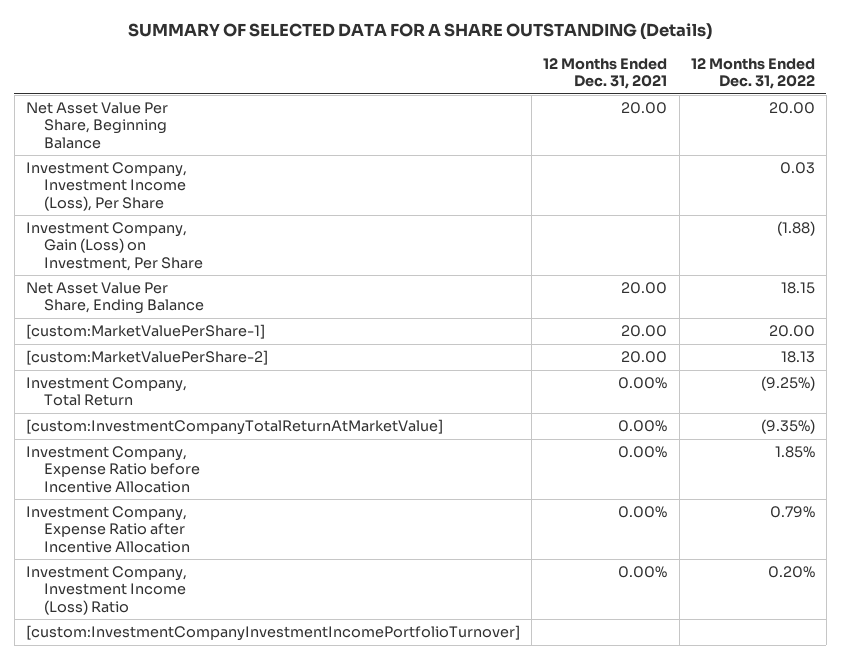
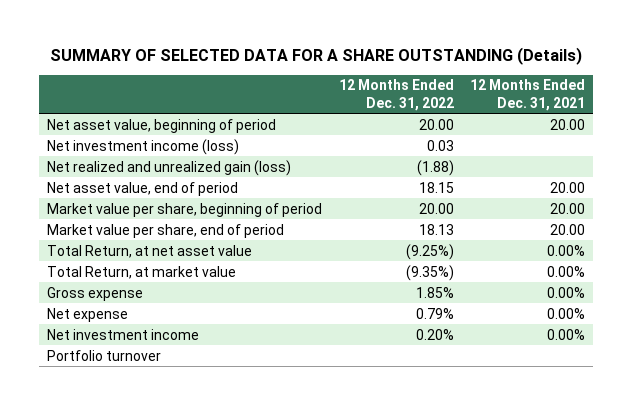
[25,102,168,149] Net Asset Value Per Share, Beginning Balance -> [47,118,277,133] Net asset value, beginning of period
[25,162,187,211] Investment Company, Investment Income (Loss), Per Share -> [47,138,240,155] Net investment income (loss)
[25,222,204,271] Investment Company, Gain (Loss) on Investment, Per Share -> [47,159,292,176] Net realized and unrealized gain (loss)
[25,282,205,315] Net Asset Value Per Share, Ending Balance -> [47,181,239,196] Net asset value, end of period
[25,324,265,340] [custom:MarketValuePerShare-1] -> [47,202,323,217] Market value per share, beginning of period
[25,350,268,366] [custom:MarketValuePerShare-2] -> [47,223,285,238] Market value per share, end of period
[25,377,187,407] Investment Company, Total Return -> [47,244,253,258] Total Return, at net asset value
[25,419,443,436] [custom:InvestmentCompanyTotalReturnAtMarketValue] -> [47,265,237,279] Total Return, at market value
[25,446,201,493] Investment Company, Expense Ratio before Incentive Allocation -> [47,286,144,301] Gross expense
[25,506,191,553] Investment Company, Expense Ratio after Incentive Allocation -> [47,307,129,322] Net expense
[25,566,187,615] Investment Company, Investment Income (Loss) Ratio -> [47,328,200,340] Net investment income
[25,625,520,642] [custom:InvestmentCompanyInvestmentIncomePortfolioTurnover] -> [47,349,162,361] Portfolio turnover

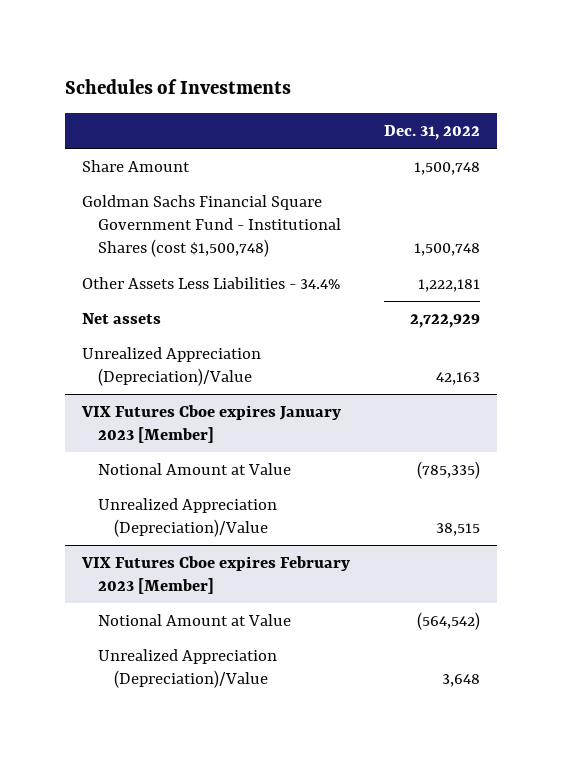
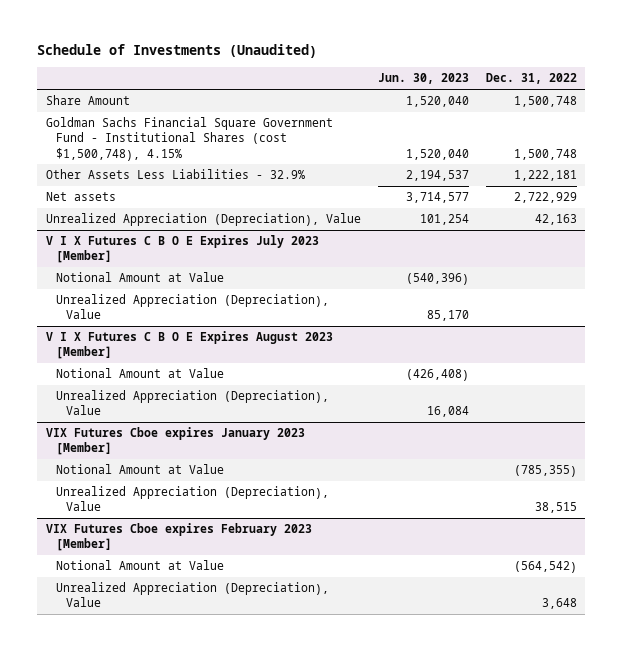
[65,79,292,95] Schedules of Investments -> [37,44,318,59] Schedule of Investments (Unaudited)
none -> [377,73,469,85] Jun. 30, 2023
[82,194,342,258] Goldman Sachs Financial Square Government Fund - Institutional Shares (cost $1,500,748) -> [45,117,333,161] Goldman Sachs Financial Square Government Fund - Institutional Shares (cost $1,500,748), 4.15%
[82,276,341,289] Other Assets Less Liabilities - 34.4% -> [45,169,305,180] Other Assets Less Liabilities - 32.9%
[82,346,262,387] Unrealized Appreciation (Depreciation)/Value -> [45,213,361,227] Unrealized Appreciation (Depreciation), Value
none -> [45,235,319,264] V I X Futures C B O E Expires July 2023 [Member]
none -> [55,272,224,283] Notional Amount at Value
none -> [55,294,329,320] Unrealized Appreciation (Depreciation), Value
none -> [45,331,333,360] V I X Futures C B O E Expires August 2023 [Member]
none -> [55,368,224,379] Notional Amount at Value
none -> [55,390,329,416] Unrealized Appreciation (Depreciation), Value
[417,460,481,479] (785,335) -> [513,465,577,478] (785,355)
[98,497,278,538] Unrealized Appreciation (Depreciation)/Value -> [55,486,329,512] Unrealized Appreciation (Depreciation), Value
[98,648,278,689] Unrealized Appreciation (Depreciation)/Value -> [55,582,329,608] Unrealized Appreciation (Depreciation), Value

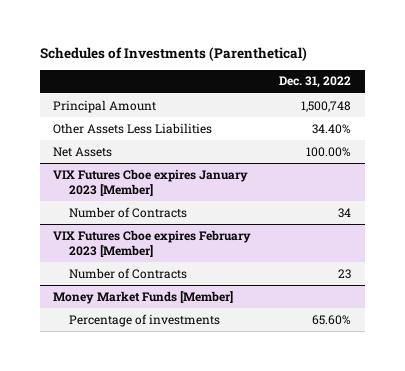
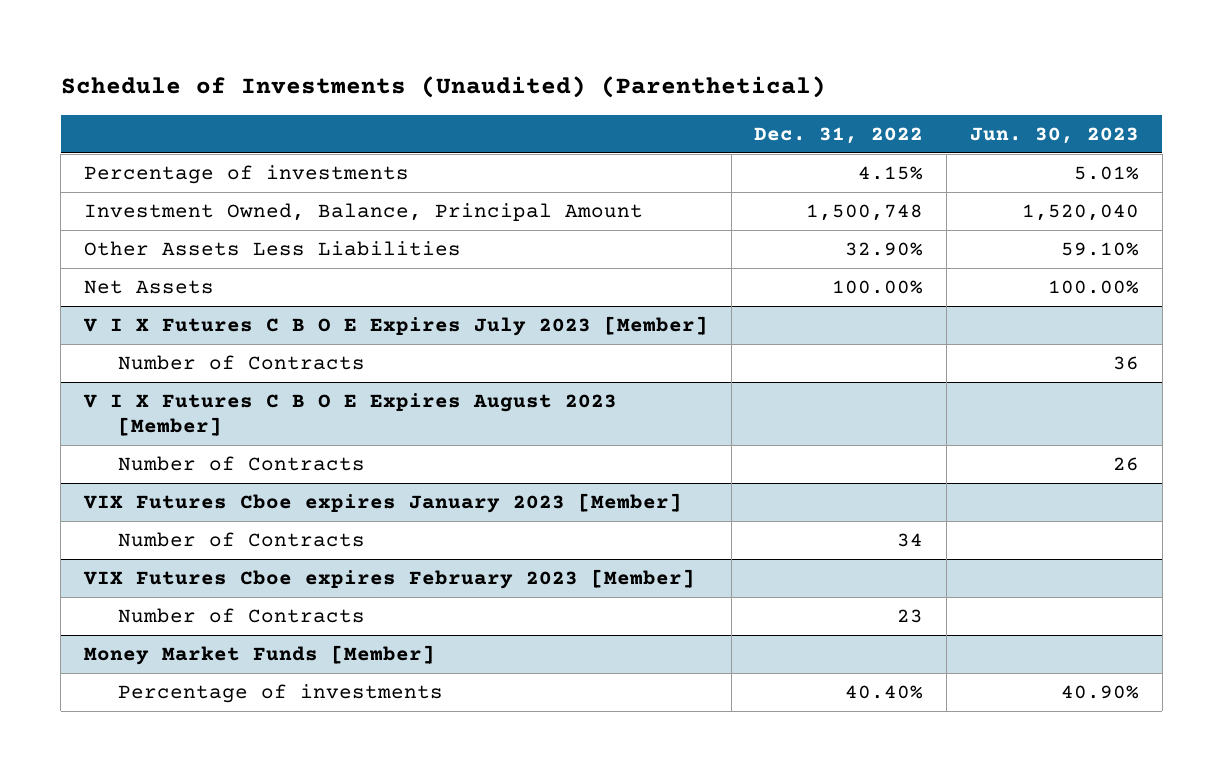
[39,46,307,61] Schedules of Investments (Parenthetical) -> [60,76,826,99] Schedule of Investments (Unaudited) (Parenthetical)
none -> [970,126,1140,144] Jun. 30, 2023
none -> [83,165,409,185] Percentage of investments
[53,99,157,113] Principal Amount -> [83,203,643,222] Investment Owned, Balance, Principal Amount
[312,123,352,134] 34.40% -> [845,242,924,257] 32.90%
none -> [82,316,708,337] V I X Futures C B O E Expires July 2023 [Member]
none -> [117,355,365,371] Number of Contracts
none -> [82,393,617,437] V I X Futures C B O E Expires August 2023 [Member]
none -> [117,456,365,472] Number of Contracts
[312,314,352,325] 65.60% -> [845,685,924,700] 40.40%

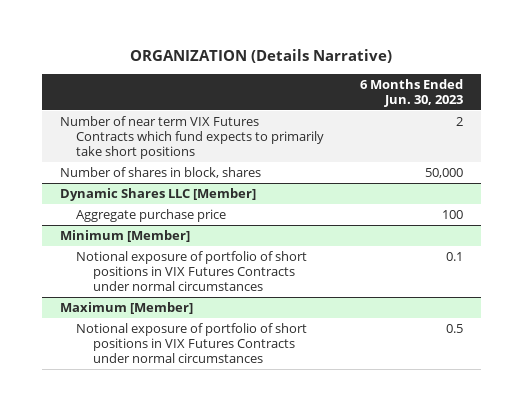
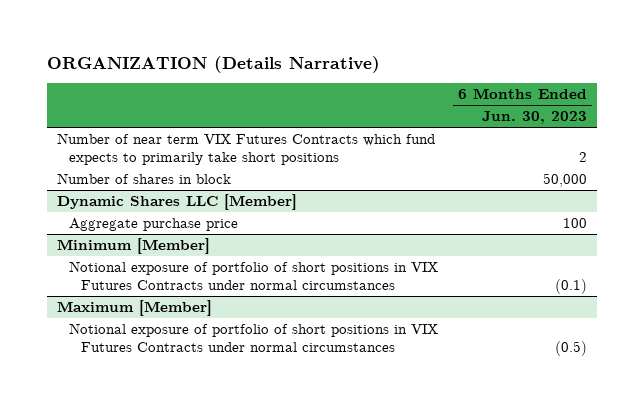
[59,166,261,178] Number of shares in block, shares -> [56,172,231,184] Number of shares in block
[445,251,463,261] 0.1 -> [555,278,588,294] (0.1)
[445,323,463,333] 0.5 -> [555,340,588,356] (0.5)

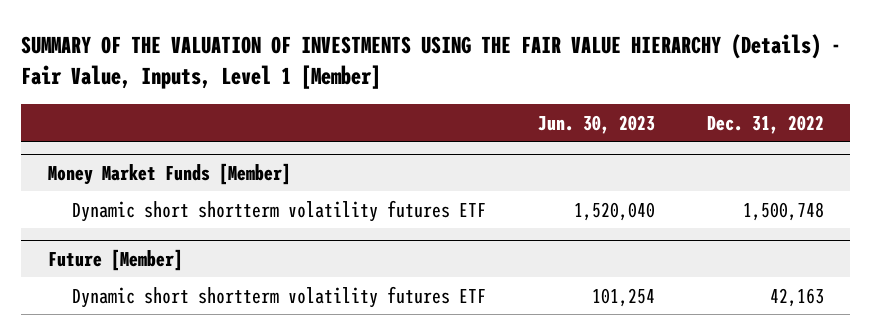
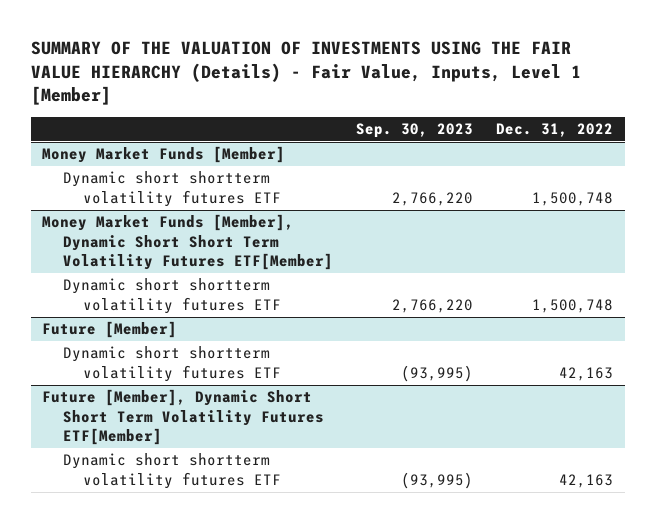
[537,114,655,134] Jun. 30, 2023 -> none
none -> [355,122,473,138] Sep. 30, 2023
none -> [42,214,333,271] Money Market Funds [Member], Dynamic Short Short Term Volatility Futures ETF[Member]
none -> [62,278,281,314] Dynamic short shortterm volatility futures ETF
none -> [42,389,324,446] Future [Member], Dynamic Short Short Term Volatility Futures ETF[Member]
none -> [62,453,281,489] Dynamic short shortterm volatility futures ETF

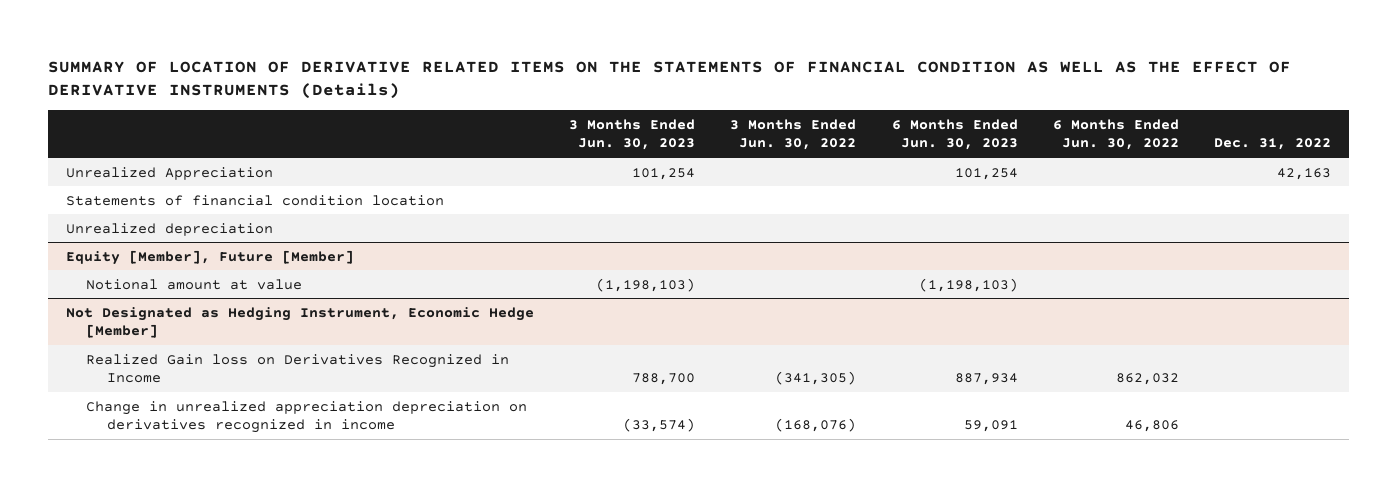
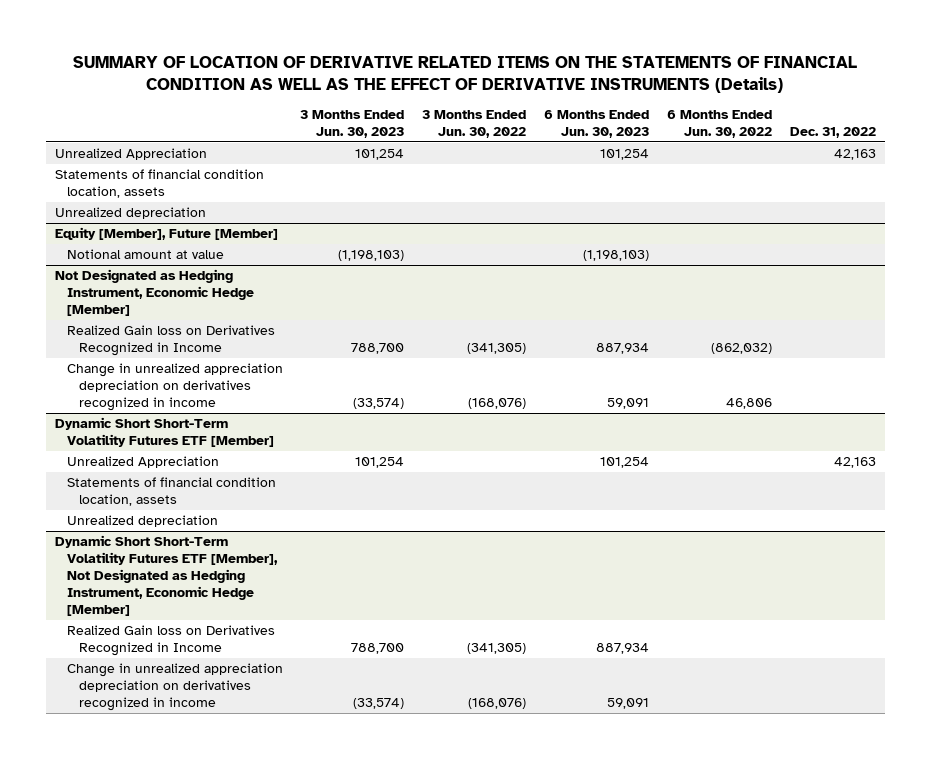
[65,194,444,206] Statements of financial condition location -> [54,169,264,199] Statements of financial condition location, assets
[1116,373,1180,386] 862,032 -> [711,343,773,355] (862,032)
none -> [54,417,274,448] Dynamic Short Short-Term Volatility Futures ETF [Member]
none -> [66,456,219,469] Unrealized Appreciation
none -> [66,477,276,507] Statements of financial condition location, assets
none -> [66,515,218,528] Unrealized depreciation
none -> [54,535,278,616] Dynamic Short Short-Term Volatility Futures ETF [Member], Not Designated as Hedging Instrument, Economic Hedge [Member]
none -> [66,625,275,657] Realized Gain loss on Derivatives Recognized in Income
none -> [66,663,283,712] Change in unrealized appreciation depreciation on derivatives recognized in income

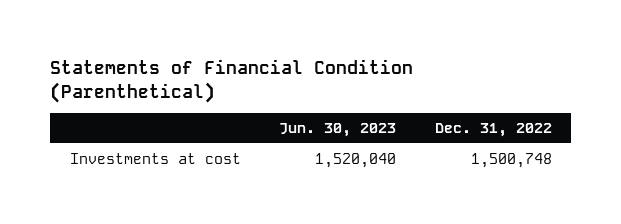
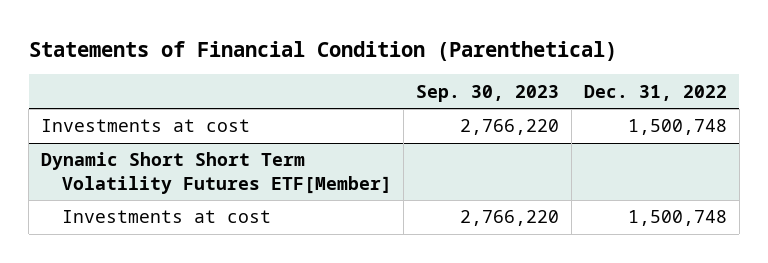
[279,122,397,137] Jun. 30, 2023 -> none
none -> [416,84,560,102] Sep. 30, 2023
none -> [41,152,392,194] Dynamic Short Short Term Volatility Futures ETF[Member]
none -> [61,210,271,224] Investments at cost

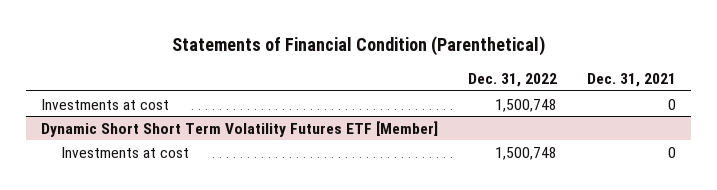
[416,84,560,102] Sep. 30, 2023 -> none
none -> [586,73,676,88] Dec. 31, 2021
[41,152,392,194] Dynamic Short Short Term Volatility Futures ETF[Member] -> [41,120,439,137] Dynamic Short Short Term Volatility Futures ETF [Member]

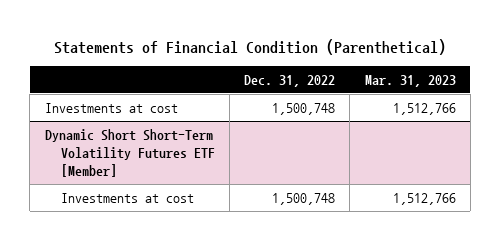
[586,73,676,88] Dec. 31, 2021 -> none
none -> [364,74,456,87] Mar. 31, 2023
[41,120,439,137] Dynamic Short Short Term Volatility Futures ETF [Member] -> [44,129,215,177] Dynamic Short Short-Term Volatility Futures ETF [Member]

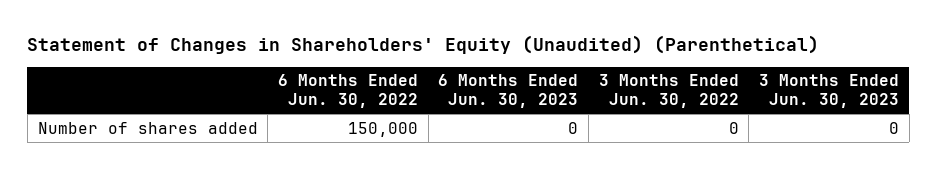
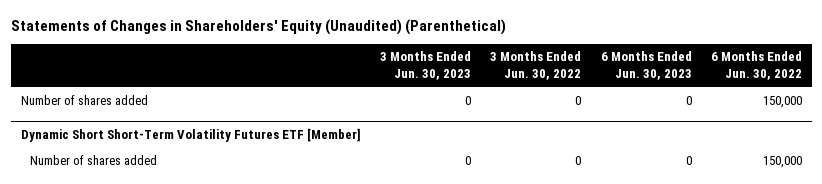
[27,35,820,55] Statement of Changes in Shareholders' Equity (Unaudited) (Parenthetical) -> [10,18,506,35] Statements of Changes in Shareholders' Equity (Unaudited) (Parenthetical)
none -> [20,127,361,142] Dynamic Short Short-Term Volatility Futures ETF [Member]
none -> [29,154,157,165] Number of shares added

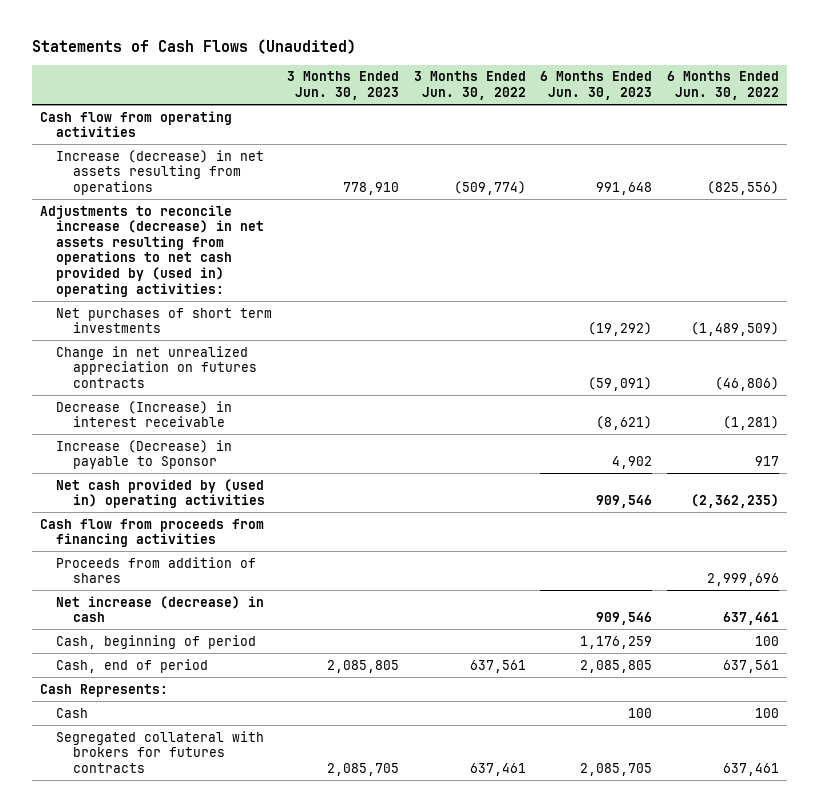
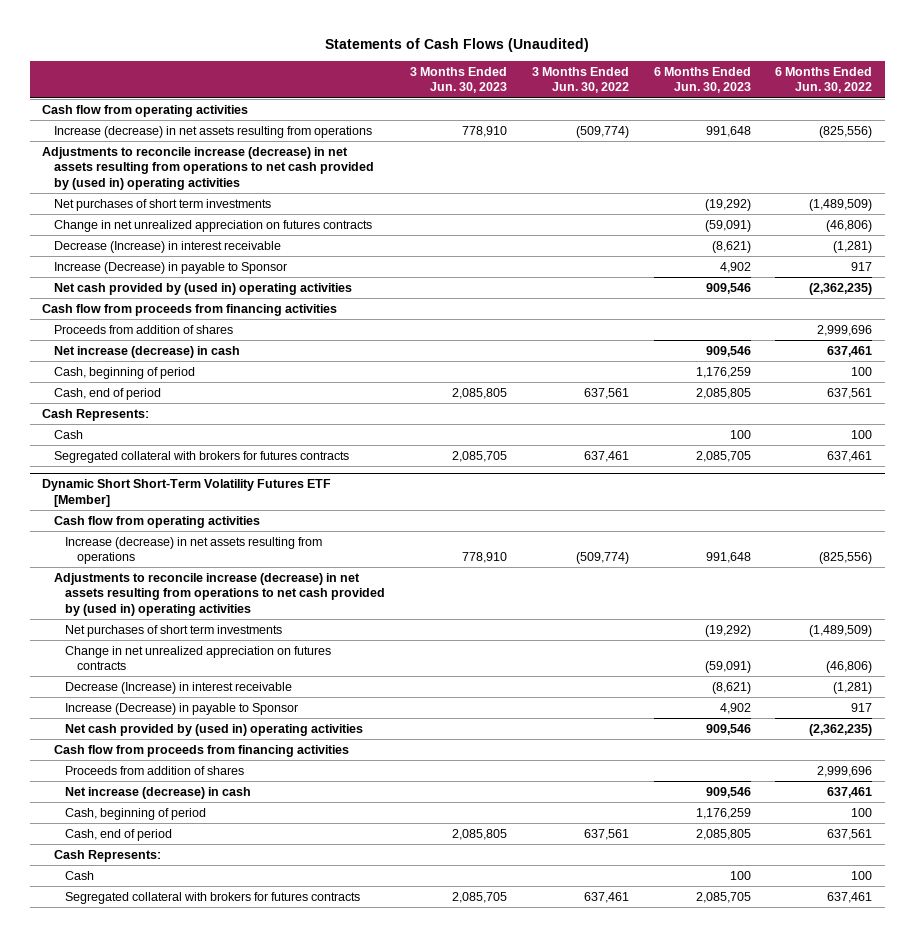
[39,204,265,297] Adjustments to reconcile increase (decrease) in net assets resulting from operations to net cash provided by (used in) operating activities: -> [42,146,374,190] Adjustments to reconcile increase (decrease) in net assets resulting from operations to net cash provided by (used in) operating activities
none -> [42,479,332,508] Dynamic Short Short-Term Volatility Futures ETF [Member]
none -> [53,515,260,528] Cash flow from operating activities
none -> [65,536,323,565] Increase (decrease) in net assets resulting from operations
none -> [53,572,386,616] Adjustments to reconcile increase (decrease) in net assets resulting from operations to net cash provided by (used in) operating activities
none -> [65,624,283,637] Net purchases of short term investments
none -> [65,645,332,671] Change in net unrealized appreciation on futures contracts
none -> [65,681,293,694] Decrease (Increase) in interest receivable
none -> [65,702,299,715] Increase (Decrease) in payable to Sponsor
none -> [65,723,364,736] Net cash provided by (used in) operating activities
none -> [53,744,349,757] Cash flow from proceeds from financing activities
none -> [65,765,245,775] Proceeds from addition of shares
none -> [65,786,252,799] Net increase (decrease) in cash
none -> [65,807,207,820] Cash, beginning of period
none -> [65,828,173,841] Cash, end of period
none -> [53,849,161,862] Cash Represents:
none -> [65,870,95,880] Cash
none -> [65,891,361,904] Segregated collateral with brokers for futures contracts

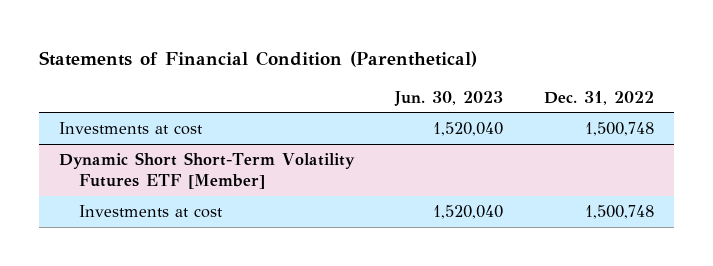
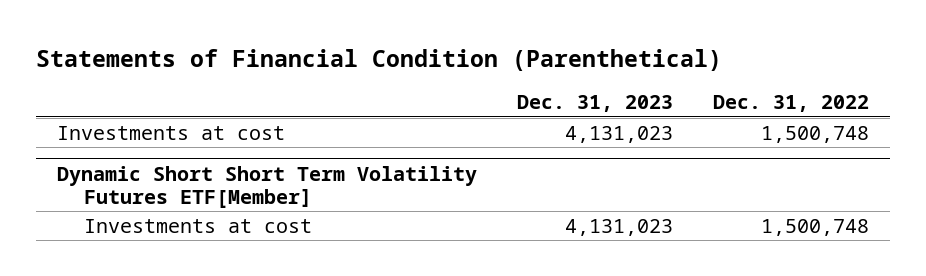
[394,90,504,106] Jun. 30, 2023 -> none
none -> [517,95,674,113] Dec. 31, 2023
[59,152,356,189] Dynamic Short Short-Term Volatility Futures ETF [Member] -> [56,165,477,208] Dynamic Short Short Term Volatility Futures ETF[Member]

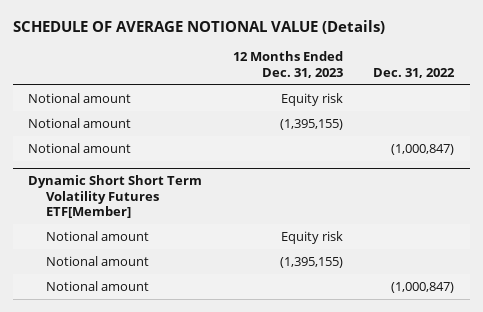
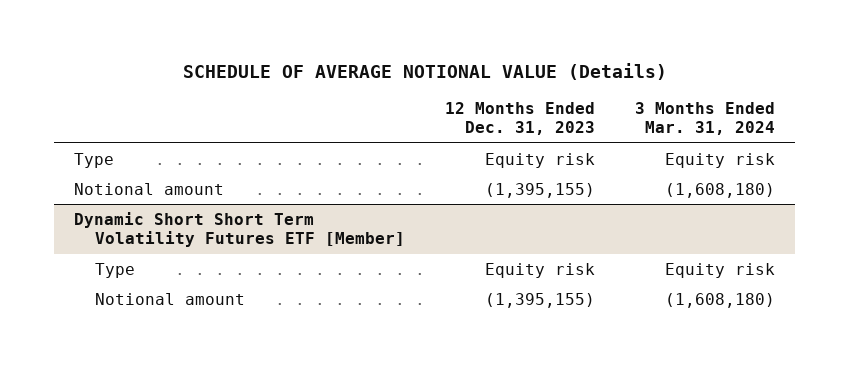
[373,67,456,78] Dec. 31, 2022 -> none
none -> [635,102,776,136] 3 Months Ended Mar. 31, 2024
[28,92,132,103] Notional amount -> [73,152,114,168] Type
[28,142,132,153] Notional amount -> none
[28,175,203,219] Dynamic Short Short Term Volatility Futures ETF[Member] -> [73,211,405,248] Dynamic Short Short Term Volatility Futures ETF [Member]
[46,230,150,241] Notional amount -> [94,262,135,278] Type
[46,280,150,291] Notional amount -> none

